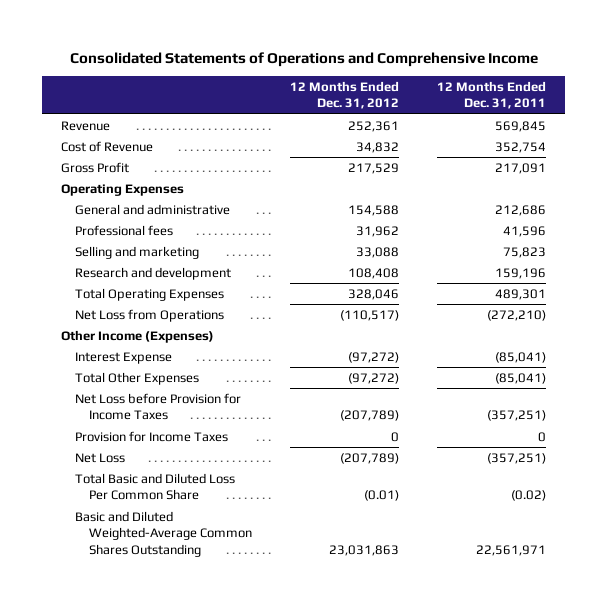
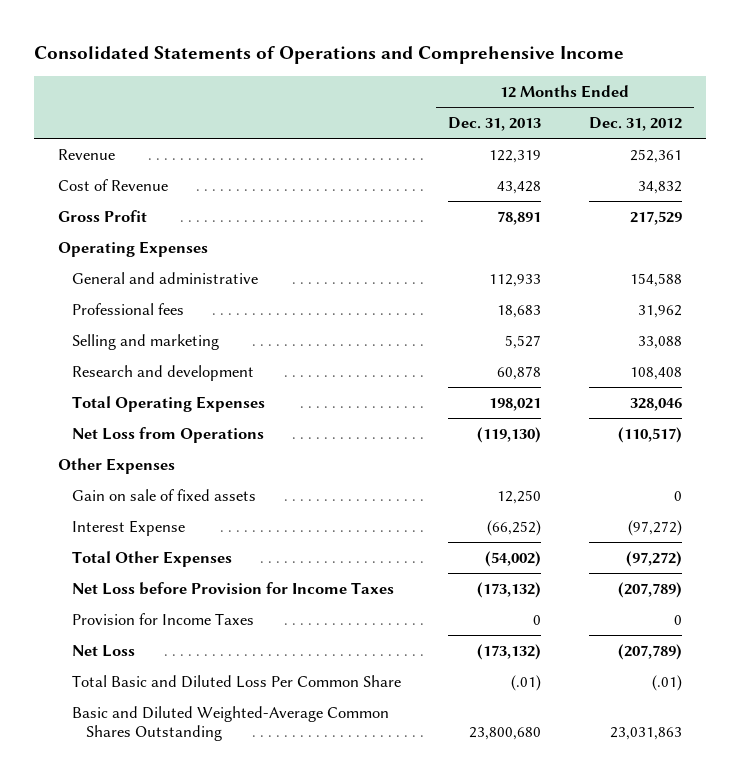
[436,80,546,110] 12 Months Ended Dec. 31, 2011 -> none
none -> [448,116,542,131] Dec. 31, 2013
[61,329,215,343] Other Income (Expenses) -> [57,457,175,474] Other Expenses
none -> [71,488,256,501] Gain on sale of fixed assets
[363,490,399,502] (0.01) -> [651,674,682,691] (.01)

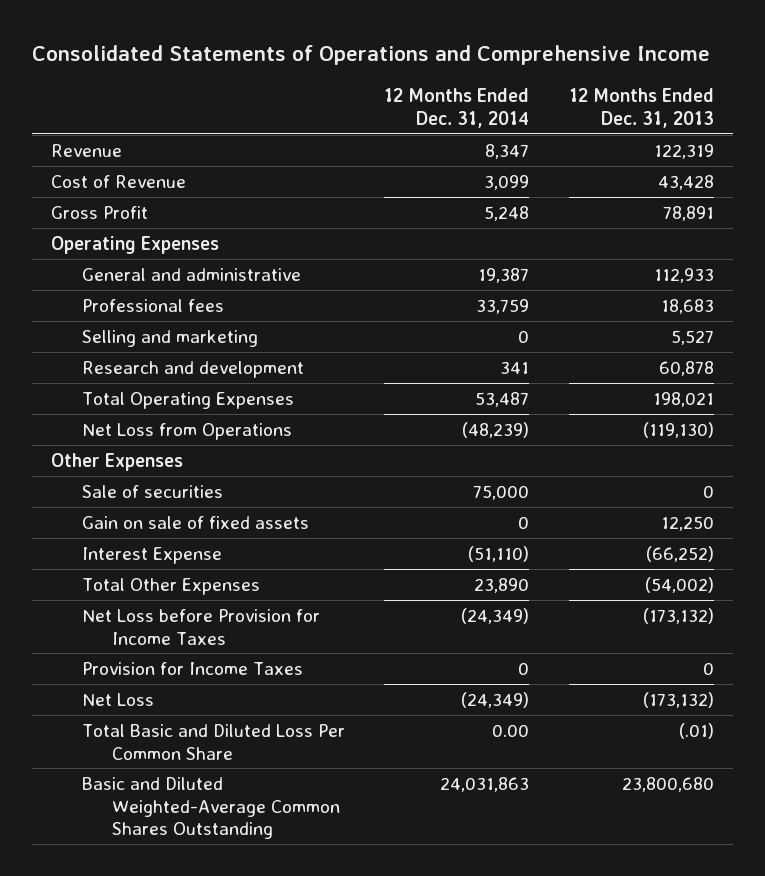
[588,116,682,131] Dec. 31, 2012 -> none
none -> [384,88,530,128] 12 Months Ended Dec. 31, 2014
none -> [81,484,223,498] Sale of securities

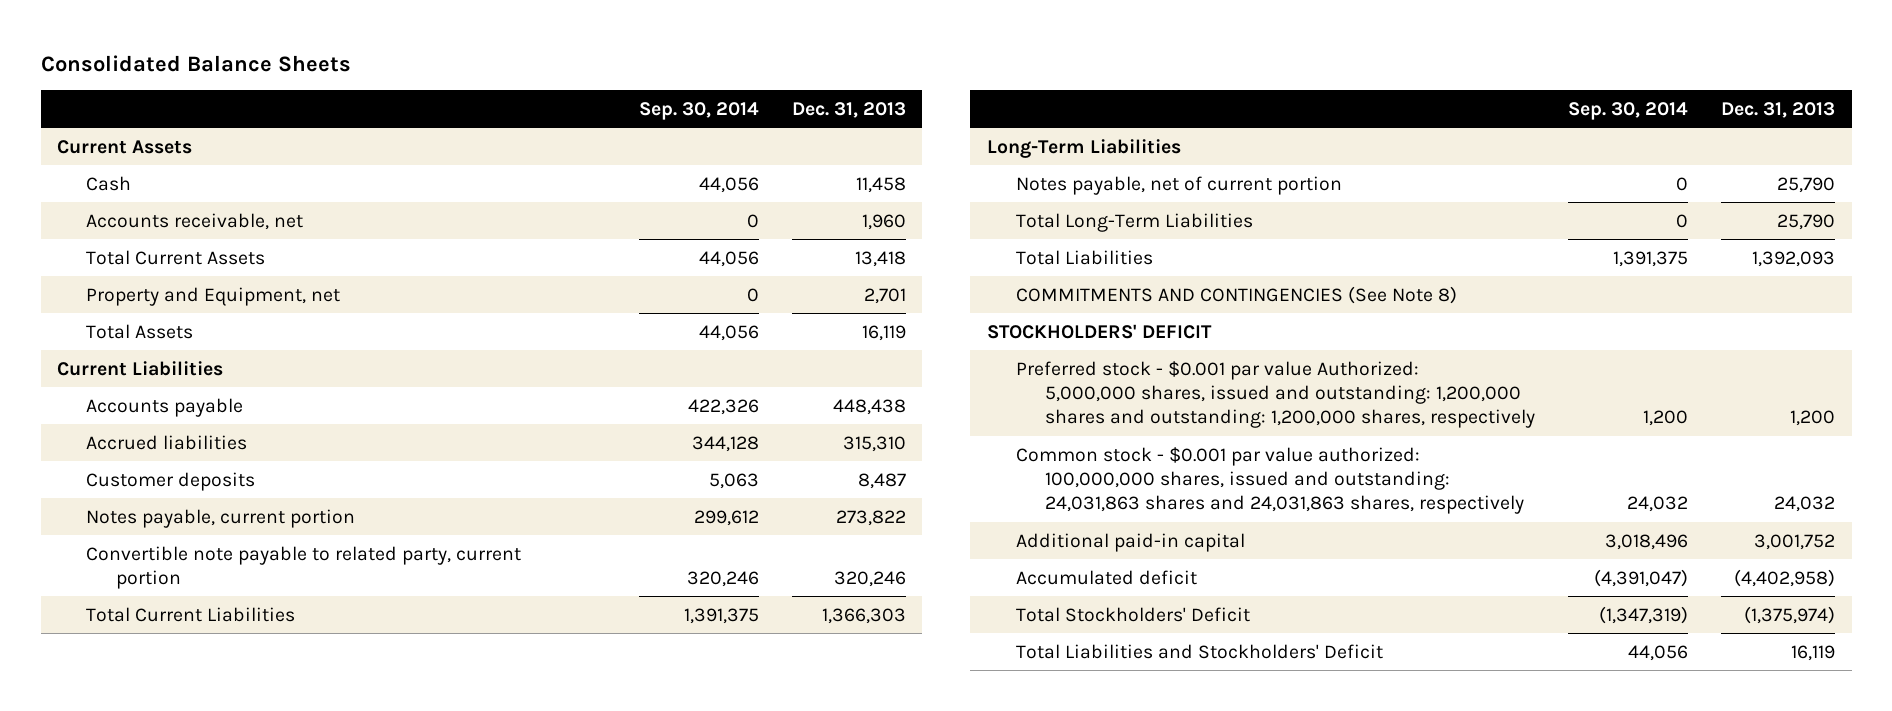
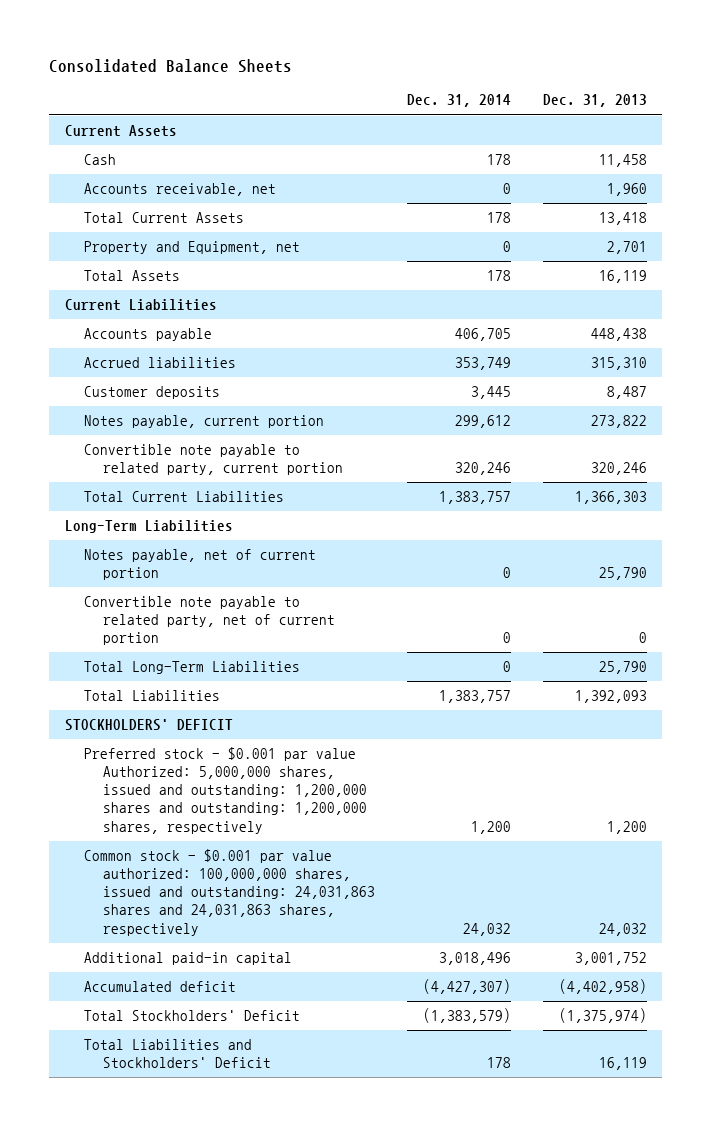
[638,101,759,120] Sep. 30, 2014 -> none
none -> [406,94,511,108] Dec. 31, 2014
none -> [83,596,336,646] Convertible note payable to related party, net of current portion
[1016,285,1458,304] COMMITMENTS AND CONTINGENCIES (See Note 8) -> none

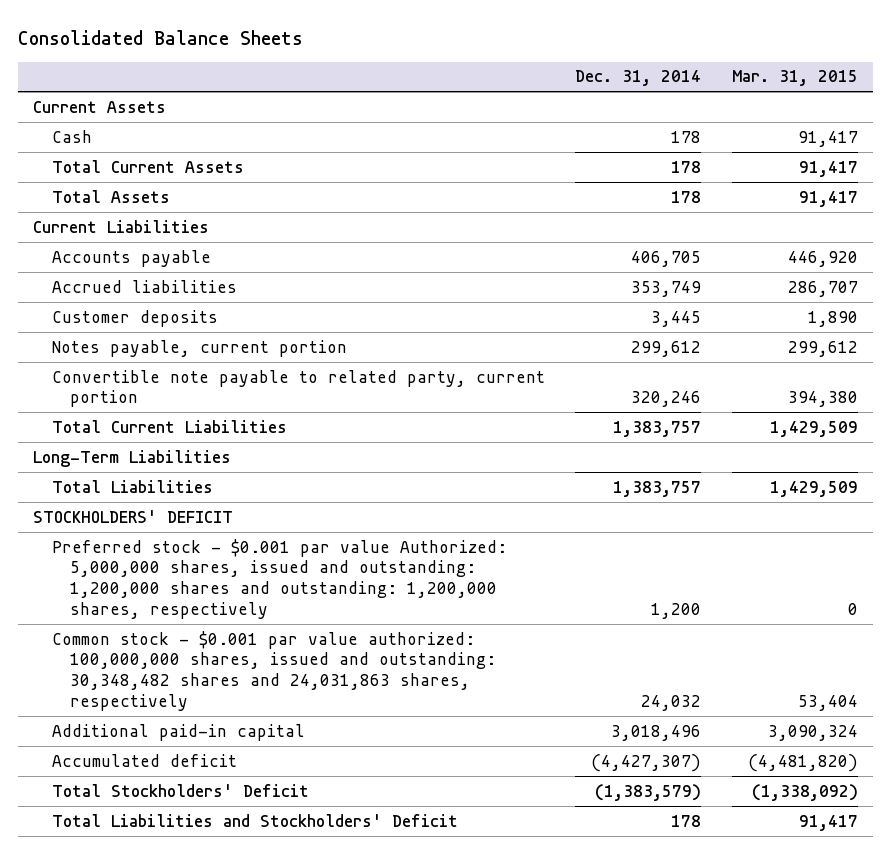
[542,94,647,108] Dec. 31, 2013 -> none
none -> [731,70,858,87] Mar. 31, 2015
[83,183,276,197] Accounts receivable, net -> none
[83,241,300,255] Property and Equipment, net -> none
[83,549,316,581] Notes payable, net of current portion -> none
[83,596,336,646] Convertible note payable to related party, net of current portion -> none
[83,661,300,675] Total Long-Term Liabilities -> none
[83,849,376,936] Common stock - $0.001 par value authorized: 100,000,000 shares, issued and outstanding: 24,031,863 shares and 24,031,863 shares, respectively -> [51,630,497,712] Common stock - $0.001 par value authorized: 100,000,000 shares, issued and outstanding: 30,348,482 shares and 24,031,863 shares, respectively

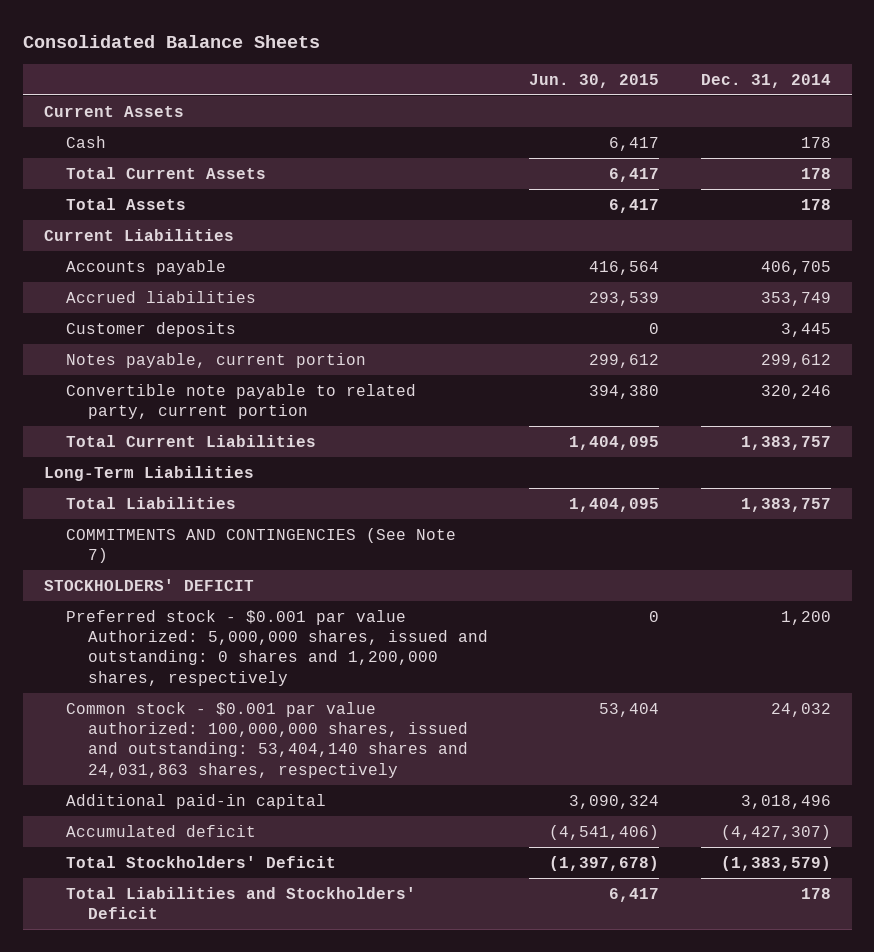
[731,70,858,87] Mar. 31, 2015 -> none
none -> [529,73,660,88] Jun. 30, 2015
none -> [65,527,456,563] COMMITMENTS AND CONTINGENCIES (See Note 7)
[51,538,507,620] Preferred stock - $0.001 par value Authorized: 5,000,000 shares, issued and outstanding: 1,200,000 shares and outstanding: 1,200,000 shares, respectively -> [65,609,488,686] Preferred stock - $0.001 par value Authorized: 5,000,000 shares, issued and outstanding: 0 shares and 1,200,000 shares, respectively
[51,630,497,712] Common stock - $0.001 par value authorized: 100,000,000 shares, issued and outstanding: 30,348,482 shares and 24,031,863 shares, respectively -> [65,701,468,778] Common stock - $0.001 par value authorized: 100,000,000 shares, issued and outstanding: 53,404,140 shares and 24,031,863 shares, respectively

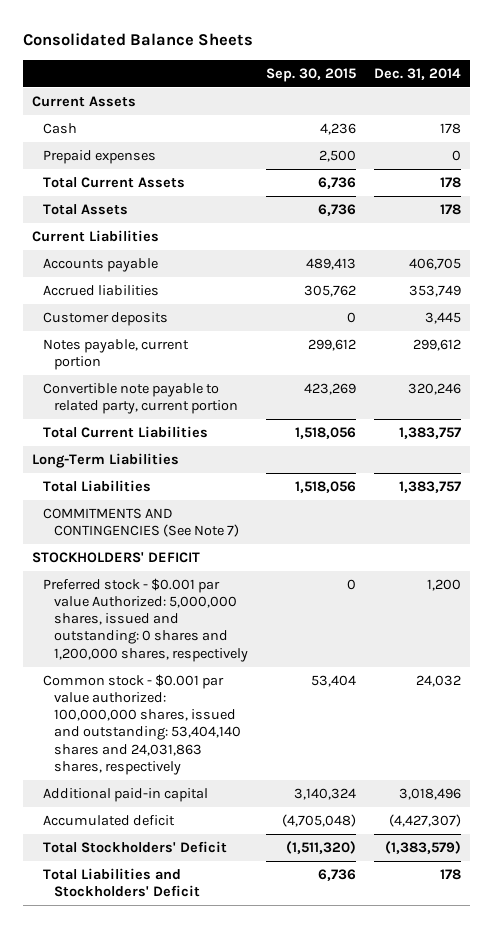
[529,73,660,88] Jun. 30, 2015 -> none
none -> [265,67,356,82] Sep. 30, 2015
none -> [42,150,156,165] Prepaid expenses

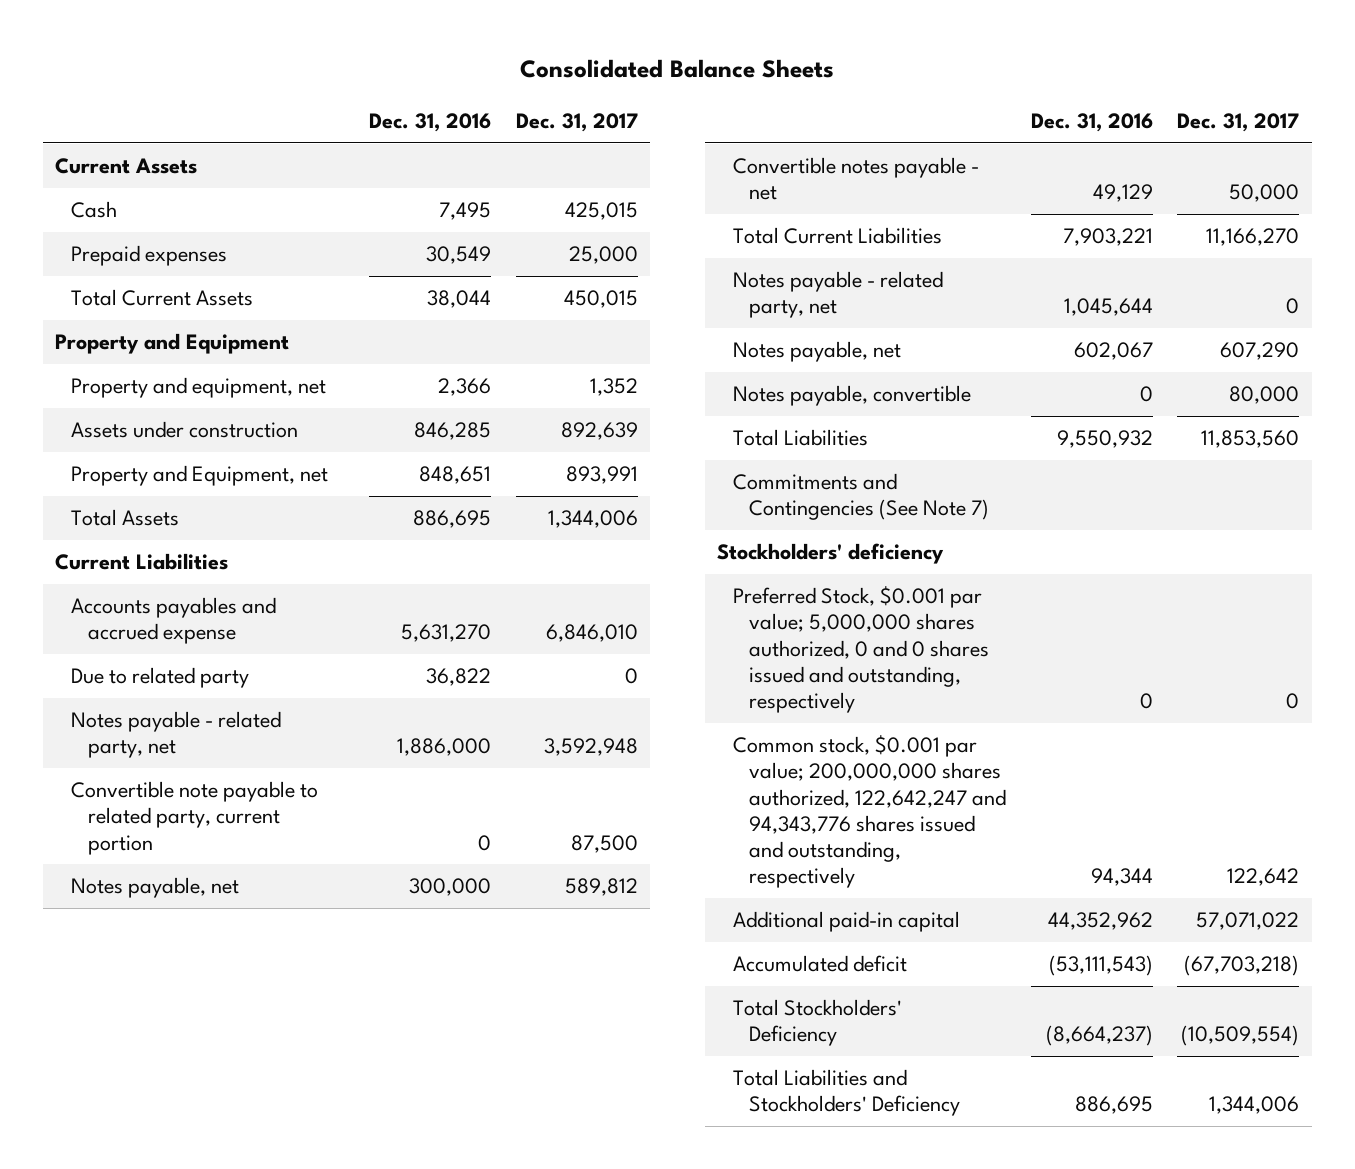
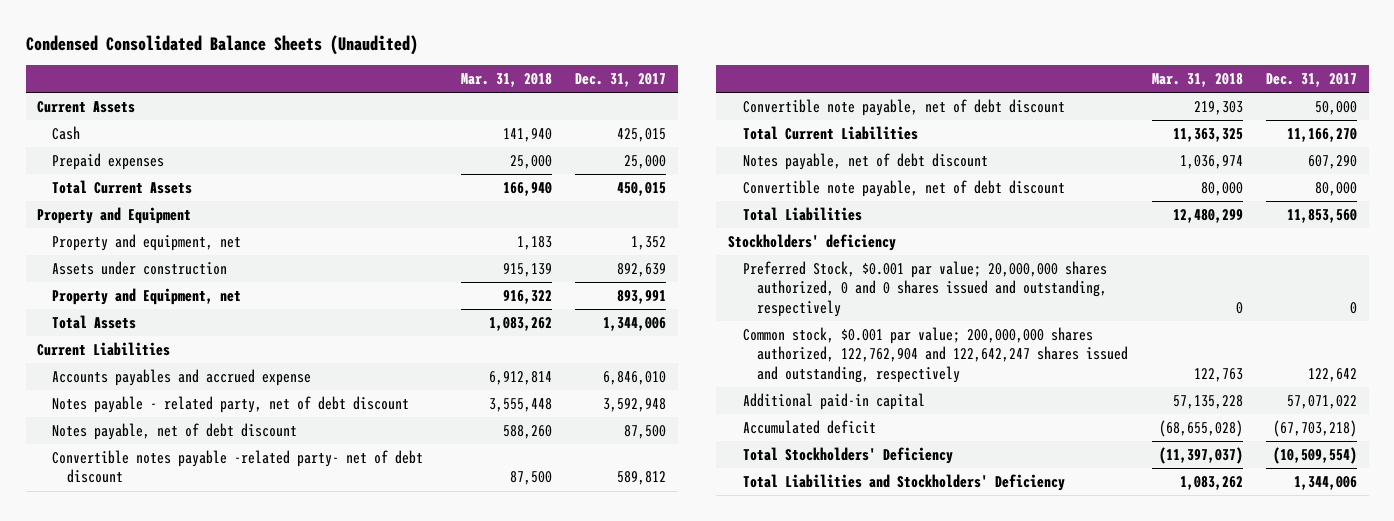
[520,59,835,79] Consolidated Balance Sheets -> [25,34,418,55] Condensed Consolidated Balance Sheets (Unaudited)
[369,113,492,133] Dec. 31, 2016 -> none
none -> [460,73,552,88] Mar. 31, 2018
[71,667,250,689] Due to related party -> none
[71,781,319,855] Convertible note payable to related party, current portion -> none
[71,711,282,759] Notes payable - related party, net -> [51,395,409,413] Notes payable - related party, net of debt discount
[71,877,240,899] Notes payable, net -> [51,422,297,440] Notes payable, net of debt discount
[564,878,638,897] 589,812 -> [624,424,667,439] 87,500
none -> [51,449,423,484] Convertible notes payable -related party- net of debt discount
[733,157,980,201] Convertible notes payable - net -> [742,98,1065,116] Convertible note payable, net of debt discount
[733,271,944,319] Notes payable - related party, net -> none
[733,385,972,407] Notes payable, convertible -> none
[733,341,902,363] Notes payable, net -> [742,152,988,170] Notes payable, net of debt discount
none -> [742,179,1065,197] Convertible note payable, net of debt discount
[733,473,990,521] Commitments and Contingencies (See Note 7) -> none
[733,586,990,714] Preferred Stock, $0.001 par value; 5,000,000 shares authorized, 0 and 0 shares issued and outstanding, respectively -> [742,260,1108,318] Preferred Stock, $0.001 par value; 20,000,000 shares authorized, 0 and 0 shares issued and outstanding, respectively
[733,735,1007,889] Common stock, $0.001 par value; 200,000,000 shares authorized, 122,642,247 and 94,343,776 shares issued and outstanding, respectively -> [742,326,1129,384] Common stock, $0.001 par value; 200,000,000 shares authorized, 122,762,904 and 122,642,247 shares issued and outstanding, respectively

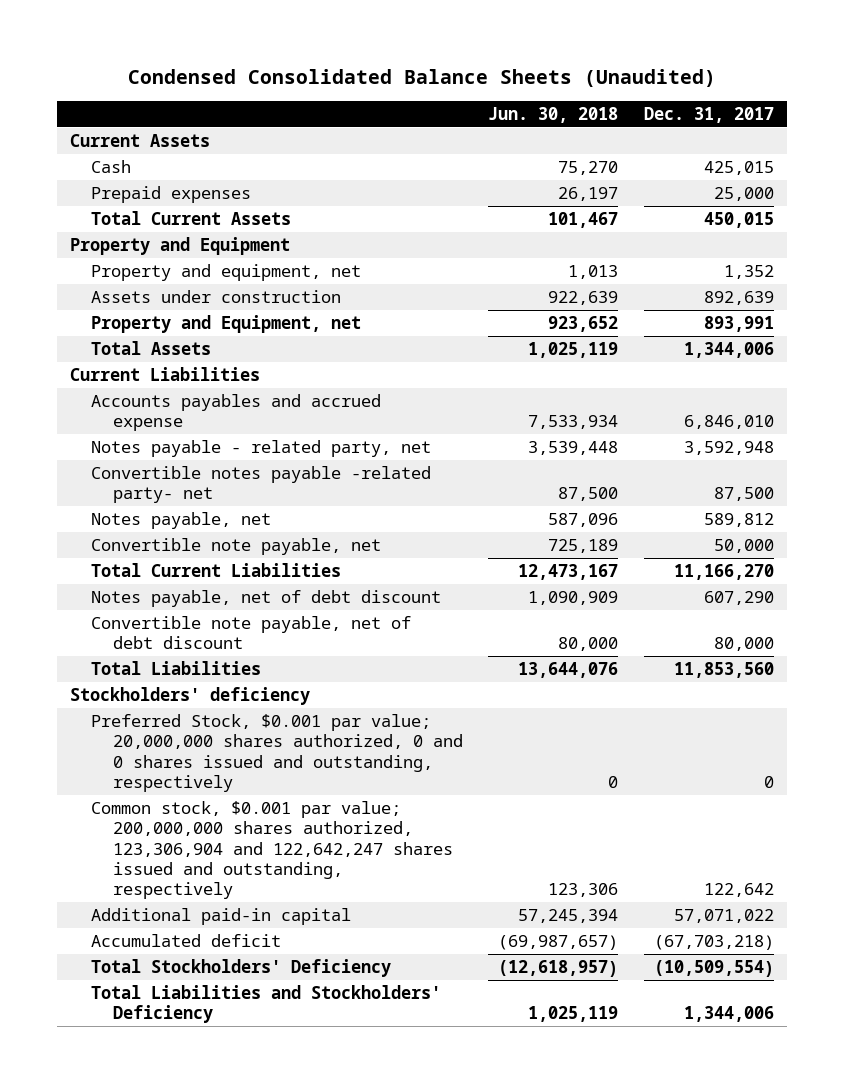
[460,73,552,88] Mar. 31, 2018 -> none
none -> [488,106,619,123] Jun. 30, 2018
[51,395,409,413] Notes payable - related party, net of debt discount -> [91,440,432,458] Notes payable - related party, net
[51,422,297,440] Notes payable, net of debt discount -> [91,466,432,504] Convertible notes payable -related party- net
[51,449,423,484] Convertible notes payable -related party- net of debt discount -> [91,512,272,530] Notes payable, net
[742,98,1065,116] Convertible note payable, net of debt discount -> [91,538,382,556] Convertible note payable, net
[742,326,1129,384] Common stock, $0.001 par value; 200,000,000 shares authorized, 122,762,904 and 122,642,247 shares issued and outstanding, respectively -> [91,801,453,899] Common stock, $0.001 par value; 200,000,000 shares authorized, 123,306,904 and 122,642,247 shares issued and outstanding, respectively

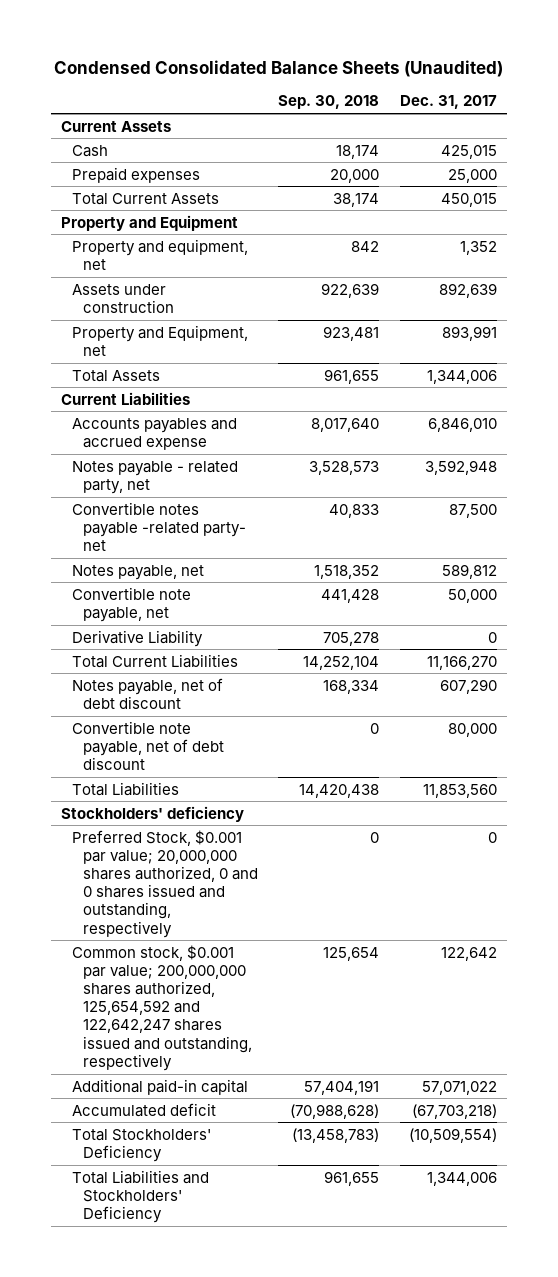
[488,106,619,123] Jun. 30, 2018 -> none
none -> [278,95,380,110] Sep. 30, 2018
none -> [71,629,203,647] Derivative Liability
[91,801,453,899] Common stock, $0.001 par value; 200,000,000 shares authorized, 123,306,904 and 122,642,247 shares issued and outstanding, respectively -> [71,944,252,1071] Common stock, $0.001 par value; 200,000,000 shares authorized, 125,654,592 and 122,642,247 shares issued and outstanding, respectively

